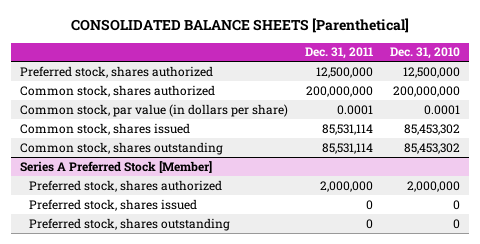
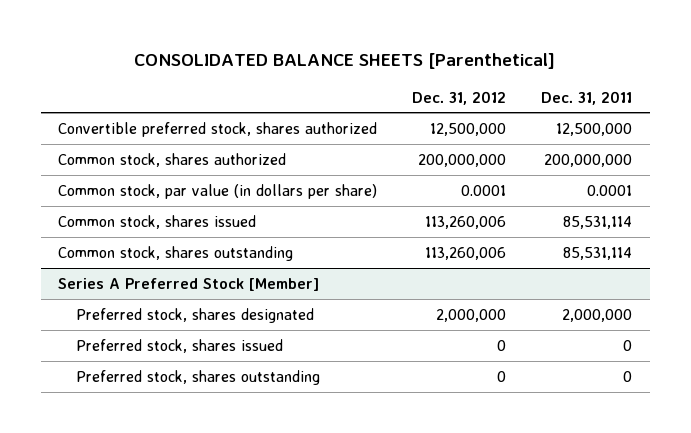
[390,47,461,60] Dec. 31, 2010 -> none
none -> [412,90,507,105] Dec. 31, 2012
[19,65,213,78] Preferred stock, shares authorized -> [58,121,378,137] Convertible preferred stock, shares authorized
[28,179,222,192] Preferred stock, shares authorized -> [75,307,314,323] Preferred stock, shares designated

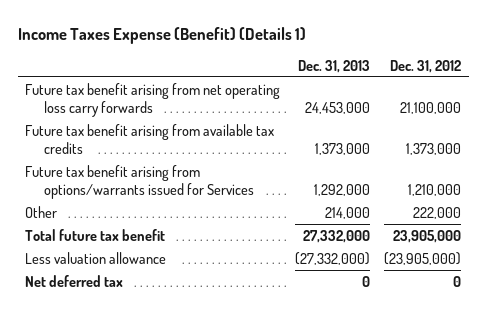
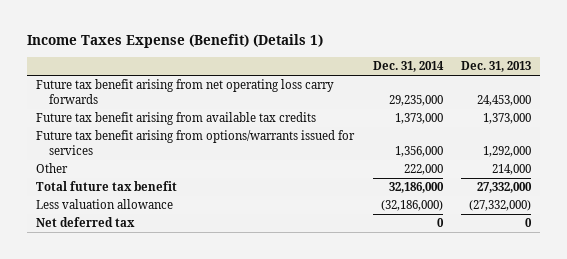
[390,59,462,73] Dec. 31, 2012 -> none
none -> [372,61,444,73] Dec. 31, 2014
[25,164,255,200] Future tax benefit arising from options/warrants issued for Services -> [36,130,356,155] Future tax benefit arising from options/warrants issued for services

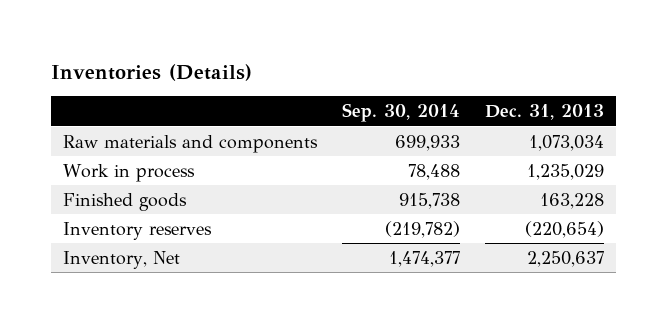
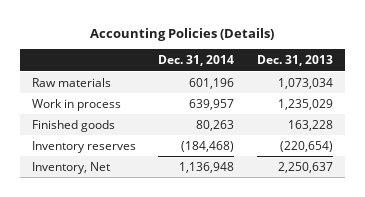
[50,63,252,81] Inventories (Details) -> [90,27,275,41] Accounting Policies (Details)
[341,103,460,123] Sep. 30, 2014 -> none
none -> [158,55,235,67] Dec. 31, 2014
[63,134,319,153] Raw materials and components -> [31,77,111,87] Raw materials

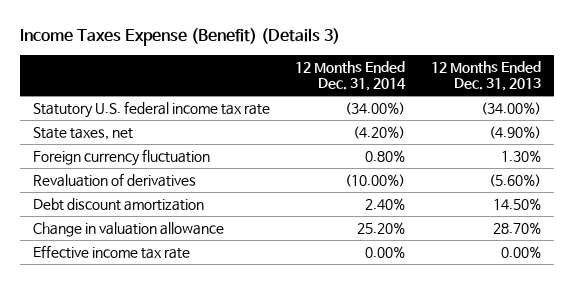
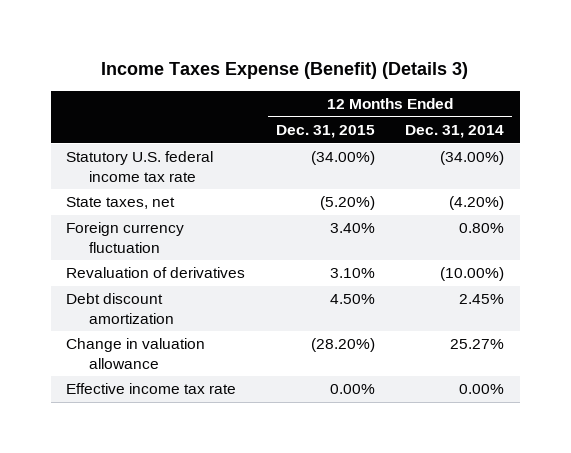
[431,60,542,91] 12 Months Ended Dec. 31, 2013 -> none
none -> [275,125,375,139] Dec. 31, 2015
[365,198,406,211] 2.40% -> [459,294,505,305] 2.45%
[357,222,406,235] 25.20% -> [450,339,505,350] 25.27%

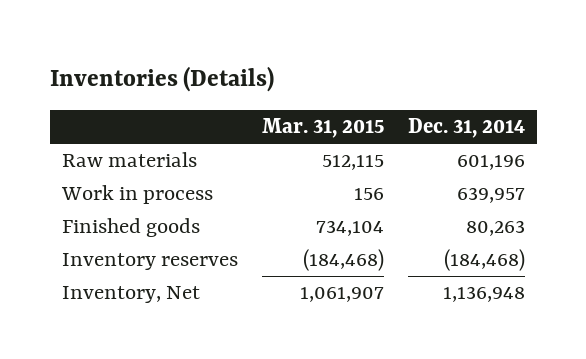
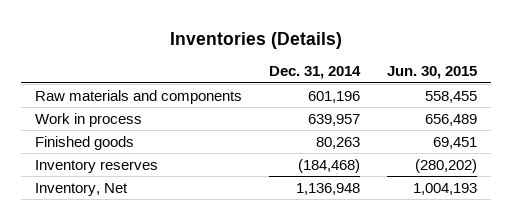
[261,118,384,139] Mar. 31, 2015 -> none
none -> [387,66,478,80] Jun. 30, 2015
[61,152,197,168] Raw materials -> [34,89,242,104] Raw materials and components

